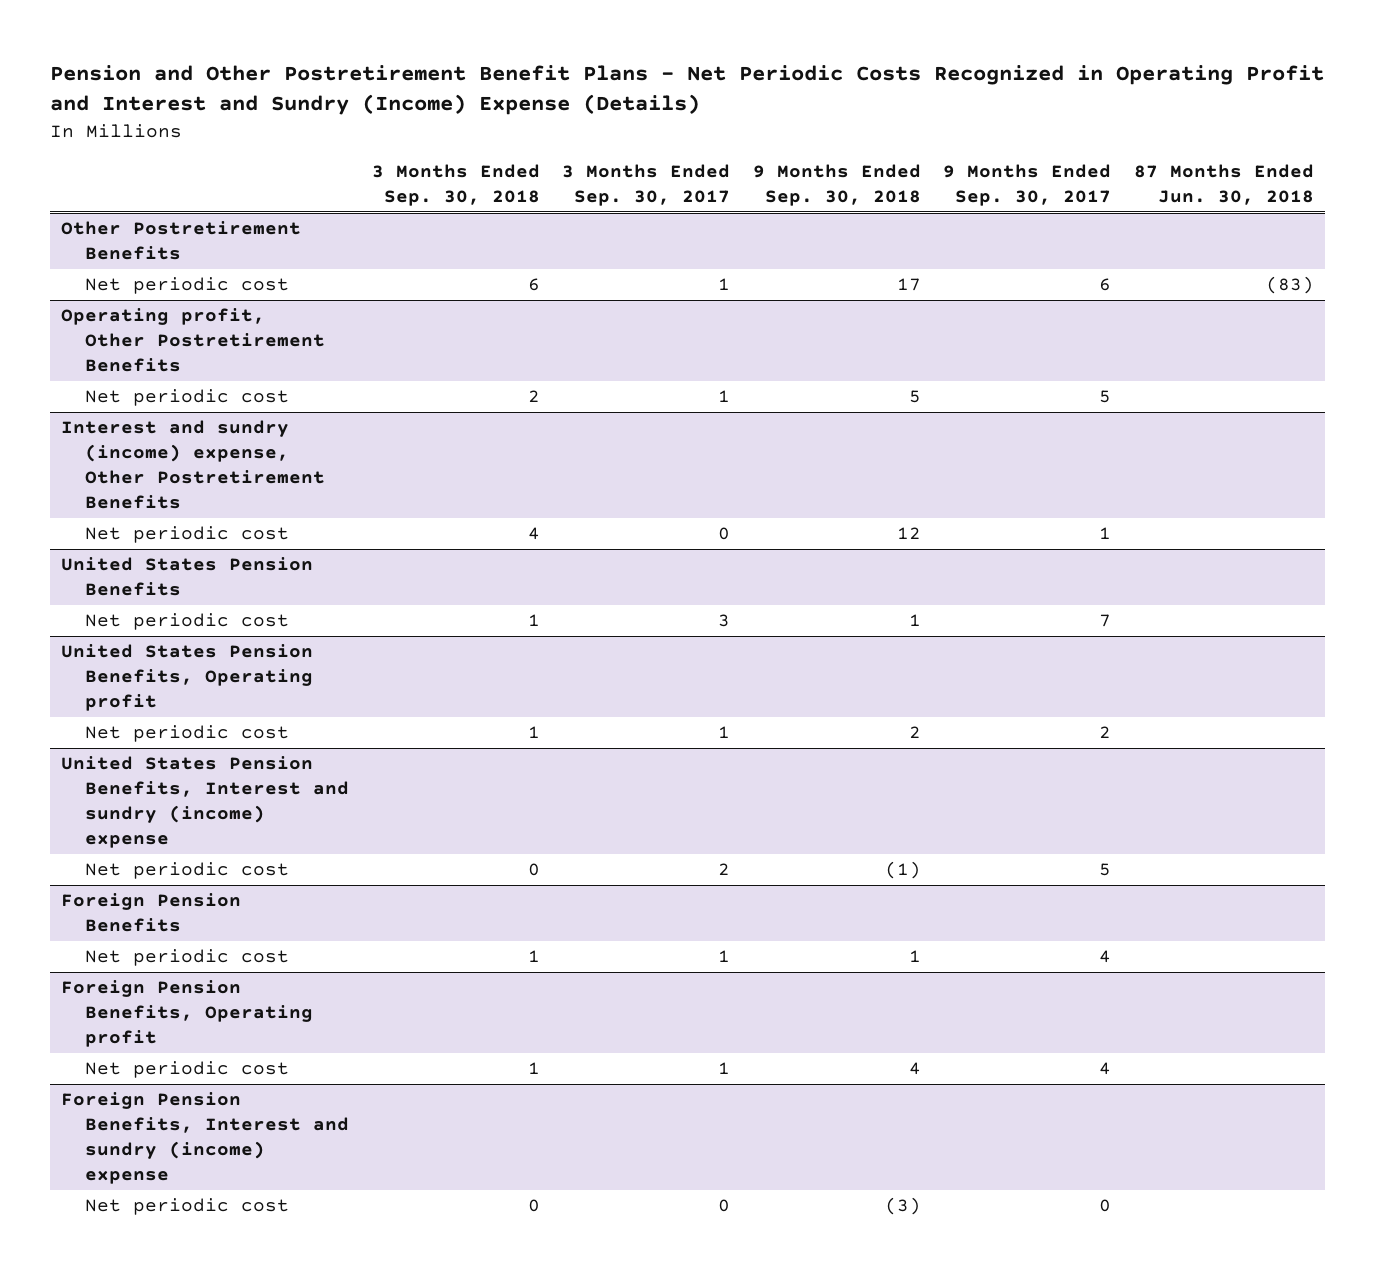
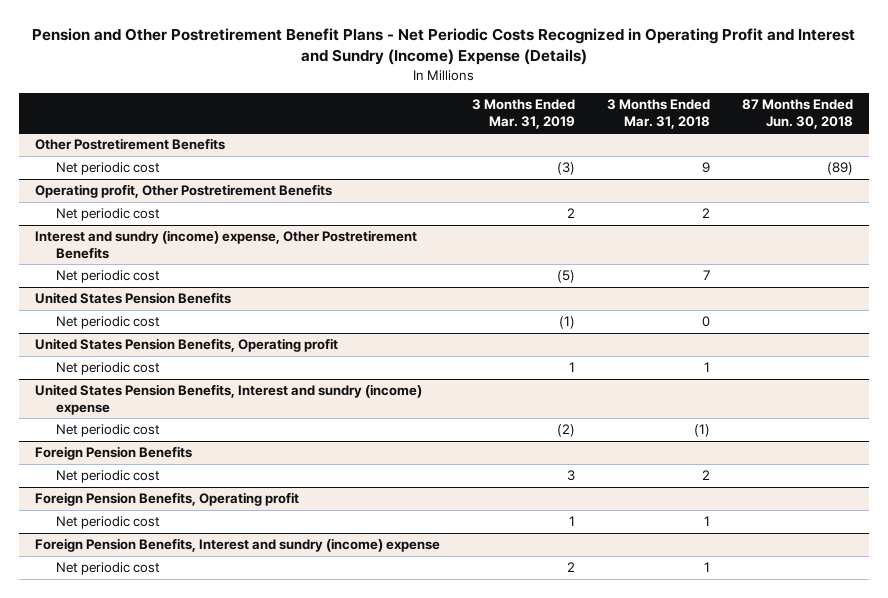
[371,164,540,207] 3 Months Ended Sep. 30, 2018 -> none
[562,164,731,207] 3 Months Ended Sep. 30, 2017 -> none
[752,164,921,207] 9 Months Ended Sep. 30, 2018 -> none
[943,164,1112,207] 9 Months Ended Sep. 30, 2017 -> none
none -> [471,99,575,129] 3 Months Ended Mar. 31, 2019
none -> [606,99,710,129] 3 Months Ended Mar. 31, 2018
[1265,276,1314,295] (83) -> [827,162,854,176] (89)

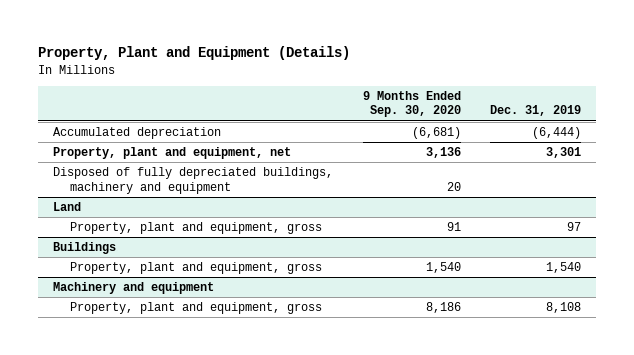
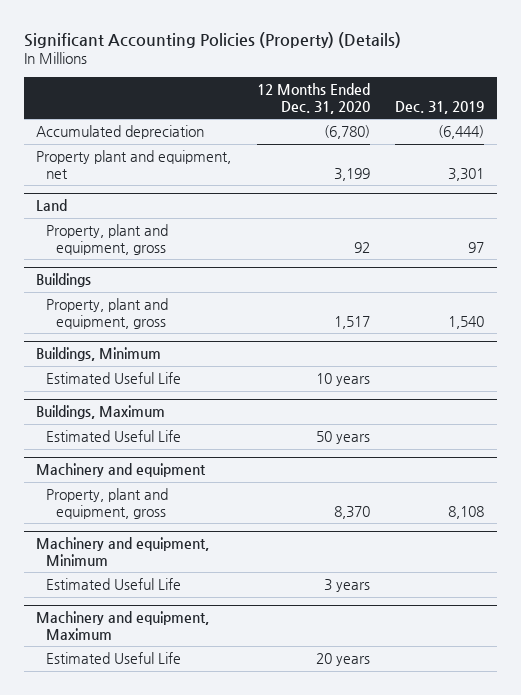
[38,46,351,61] Property, Plant and Equipment (Details) -> [23,31,401,48] Significant Accounting Policies (Property) (Details)
[362,91,461,118] 9 Months Ended Sep. 30, 2020 -> none
none -> [256,83,370,114] 12 Months Ended Dec. 31, 2020
[53,167,334,194] Disposed of fully depreciated buildings, machinery and equipment -> none
[53,147,292,160] Property, plant and equipment, net -> [36,150,232,179] Property plant and equipment, net
none -> [36,347,162,362] Buildings, Minimum
none -> [46,372,182,385] Estimated Useful Life
none -> [36,405,166,420] Buildings, Maximum
none -> [46,430,182,443] Estimated Useful Life
none -> [36,537,210,566] Machinery and equipment, Minimum
none -> [46,578,182,591] Estimated Useful Life
none -> [36,611,210,640] Machinery and equipment, Maximum
none -> [46,652,182,665] Estimated Useful Life

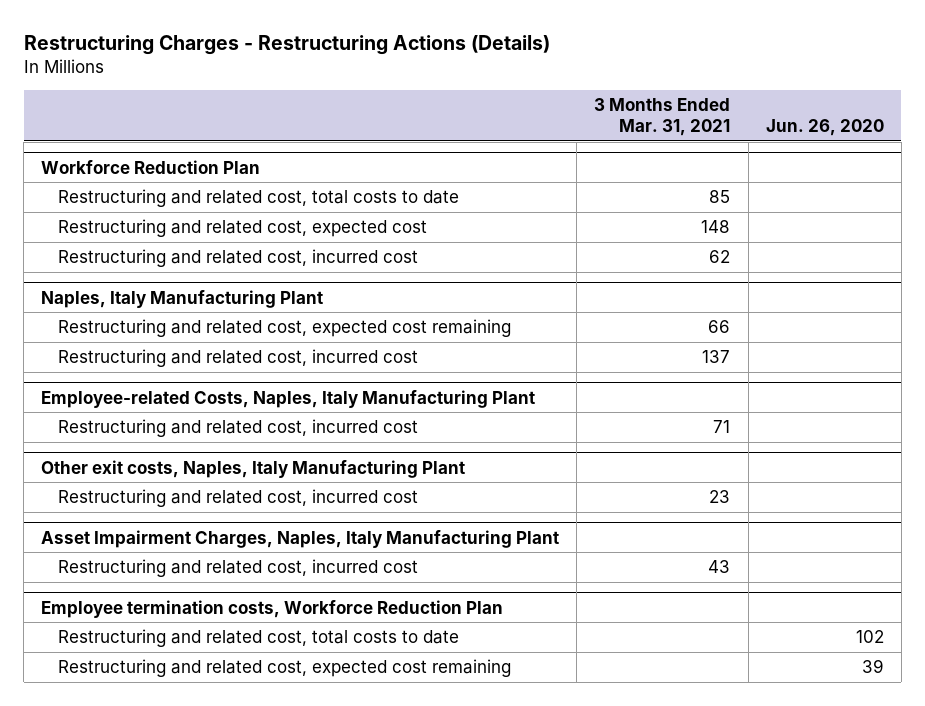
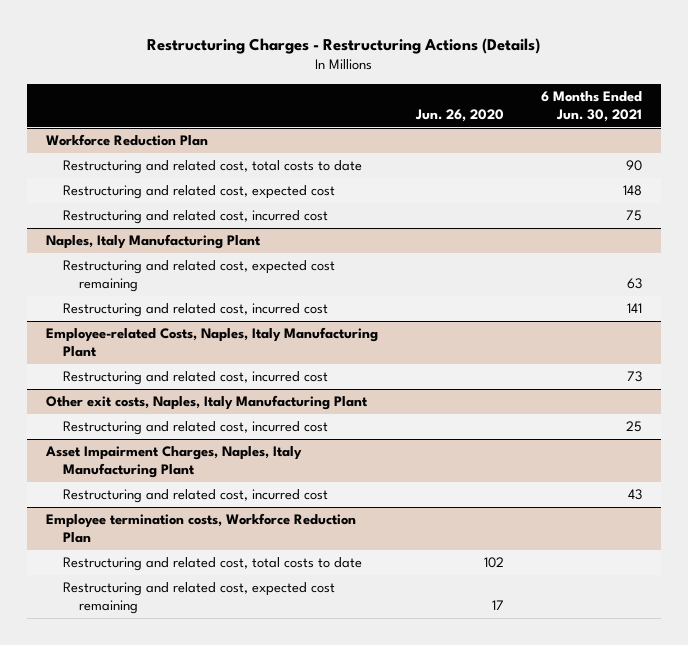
[594,97,731,136] 3 Months Ended Mar. 31, 2021 -> none
none -> [541,90,643,122] 6 Months Ended Jun. 30, 2021
[861,659,884,674] 39 -> [491,600,504,611] 17

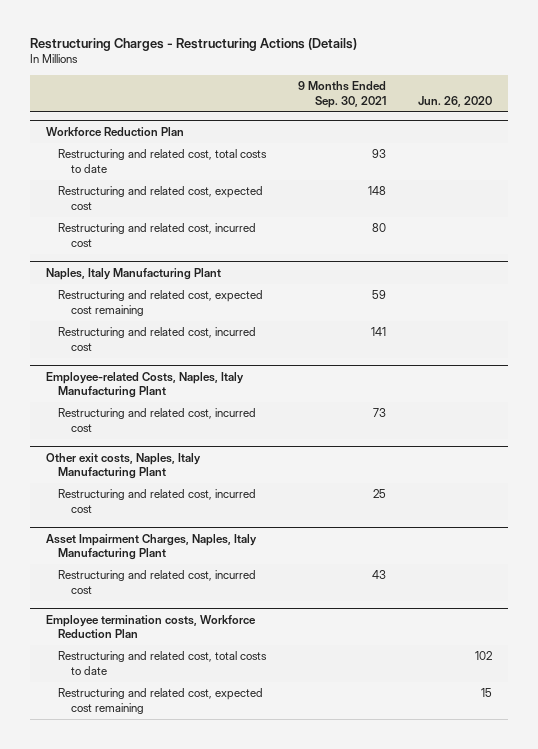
[541,90,643,122] 6 Months Ended Jun. 30, 2021 -> none
none -> [297,80,386,108] 9 Months Ended Sep. 30, 2021
[491,600,504,611] 17 -> [480,688,492,698] 15

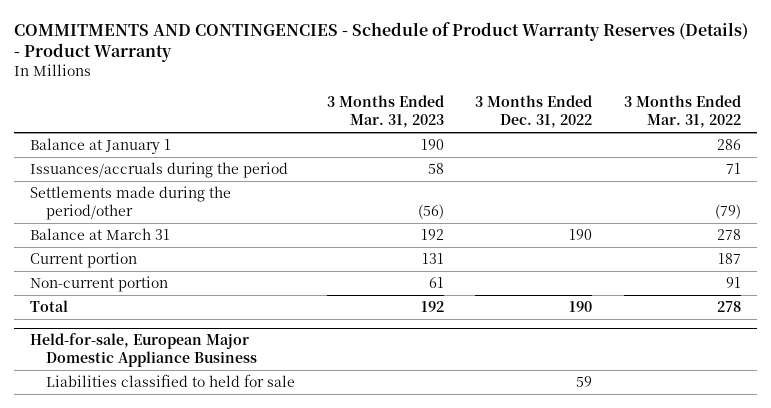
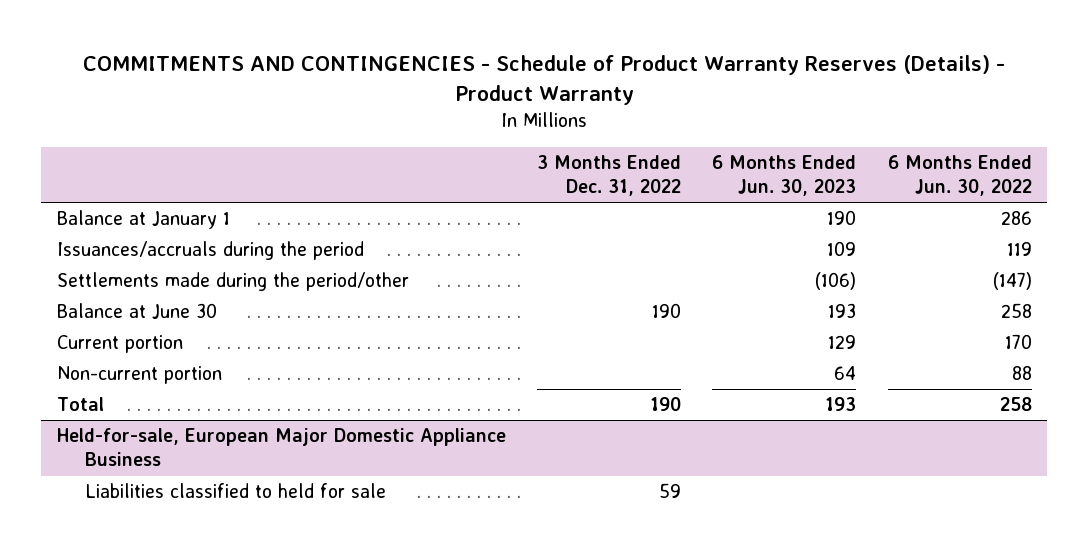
[326,95,444,129] 3 Months Ended Mar. 31, 2023 -> none
[624,95,742,129] 3 Months Ended Mar. 31, 2022 -> none
none -> [712,154,857,196] 6 Months Ended Jun. 30, 2023
none -> [887,154,1032,196] 6 Months Ended Jun. 30, 2022
[29,228,170,241] Balance at March 31 -> [56,303,217,320] Balance at June 30

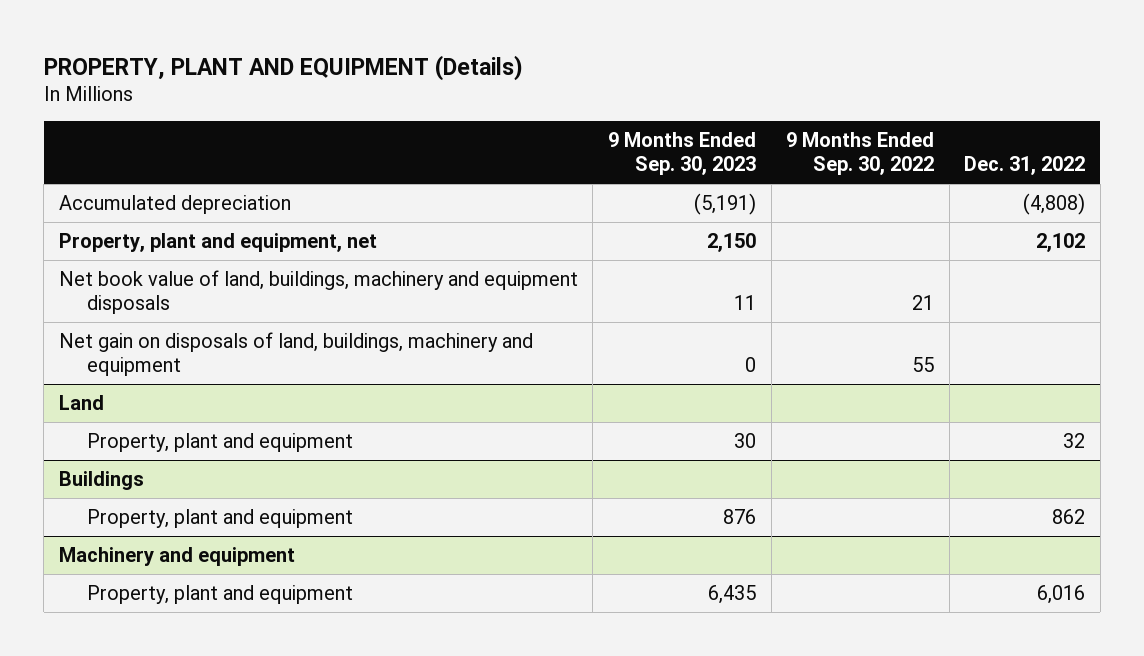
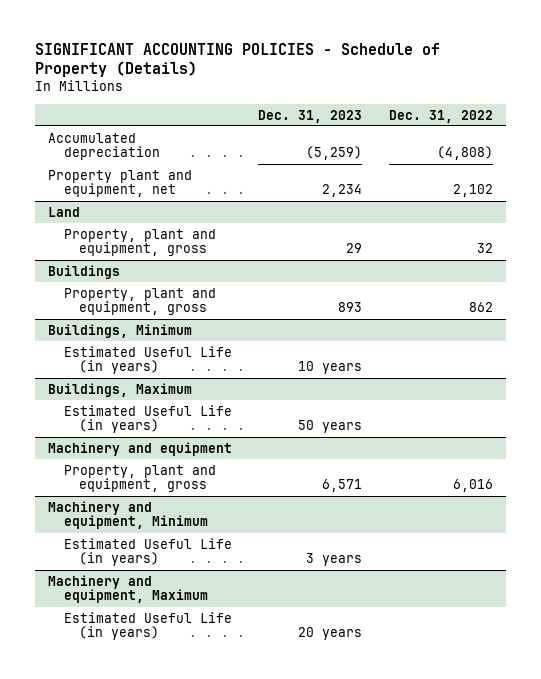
[43,54,523,81] PROPERTY, PLANT AND EQUIPMENT (Details) -> [35,42,441,78] SIGNIFICANT ACCOUNTING POLICIES - Schedule of Property (Details)
[608,132,757,176] 9 Months Ended Sep. 30, 2023 -> none
[786,132,935,176] 9 Months Ended Sep. 30, 2022 -> none
none -> [258,109,363,123] Dec. 31, 2023
[58,270,578,315] Net book value of land, buildings, machinery and equipment disposals -> none
[58,332,533,377] Net gain on disposals of land, buildings, machinery and equipment -> none
[58,233,377,253] Property, plant and equipment, net -> [48,169,193,198] Property plant and equipment, net
[86,433,353,453] Property, plant and equipment -> [63,228,216,257] Property, plant and equipment, gross
[86,509,353,529] Property, plant and equipment -> [63,287,216,316] Property, plant and equipment, gross
none -> [48,323,193,338] Buildings, Minimum
none -> [63,345,232,375] Estimated Useful Life (in years)
none -> [48,382,193,397] Buildings, Maximum
none -> [63,404,232,434] Estimated Useful Life (in years)
[86,585,353,605] Property, plant and equipment -> [63,464,216,493] Property, plant and equipment, gross
none -> [48,500,208,530] Machinery and equipment, Minimum
none -> [63,537,232,567] Estimated Useful Life (in years)
none -> [48,574,208,604] Machinery and equipment, Maximum
none -> [63,611,232,641] Estimated Useful Life (in years)

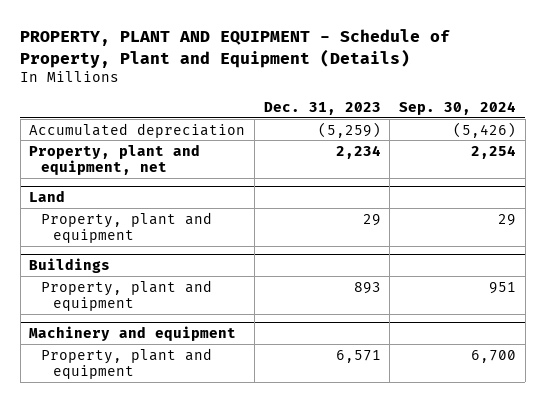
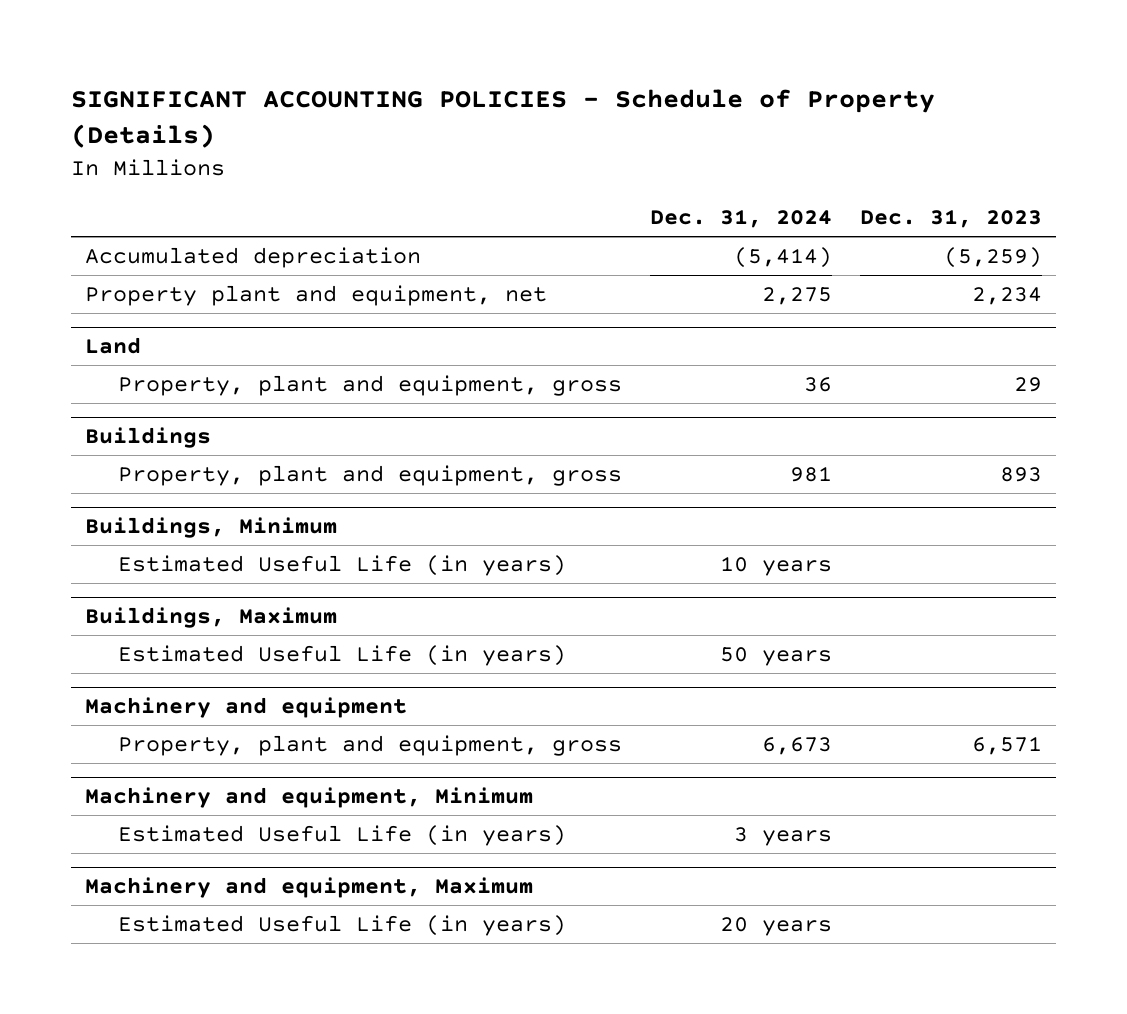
[20,28,451,68] PROPERTY, PLANT AND EQUIPMENT - Schedule of Property, Plant and Equipment (Details) -> [70,89,935,149] SIGNIFICANT ACCOUNTING POLICIES - Schedule of Property (Details)
[399,101,517,116] Sep. 30, 2024 -> none
none -> [650,208,833,228] Dec. 31, 2024
[29,143,201,175] Property, plant and equipment, net -> [84,284,547,306] Property plant and equipment, net
[41,211,213,243] Property, plant and equipment -> [117,374,622,396] Property, plant and equipment, gross
[41,279,213,311] Property, plant and equipment -> [117,464,622,486] Property, plant and equipment, gross
none -> [84,517,337,539] Buildings, Minimum
none -> [117,554,566,576] Estimated Useful Life (in years)
none -> [84,607,337,629] Buildings, Maximum
none -> [117,644,566,666] Estimated Useful Life (in years)
[41,347,213,379] Property, plant and equipment -> [117,734,622,756] Property, plant and equipment, gross
none -> [84,787,533,809] Machinery and equipment, Minimum
none -> [117,824,566,846] Estimated Useful Life (in years)
none -> [84,877,533,899] Machinery and equipment, Maximum
none -> [117,914,566,936] Estimated Useful Life (in years)

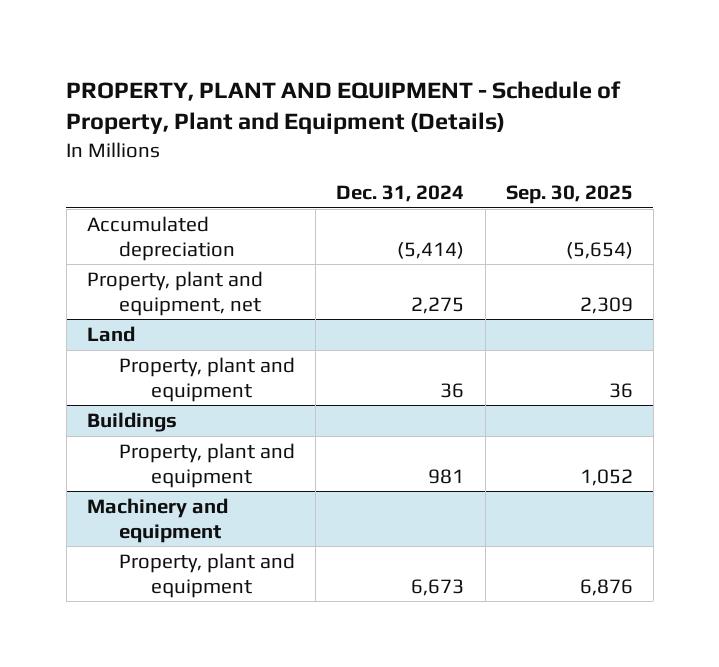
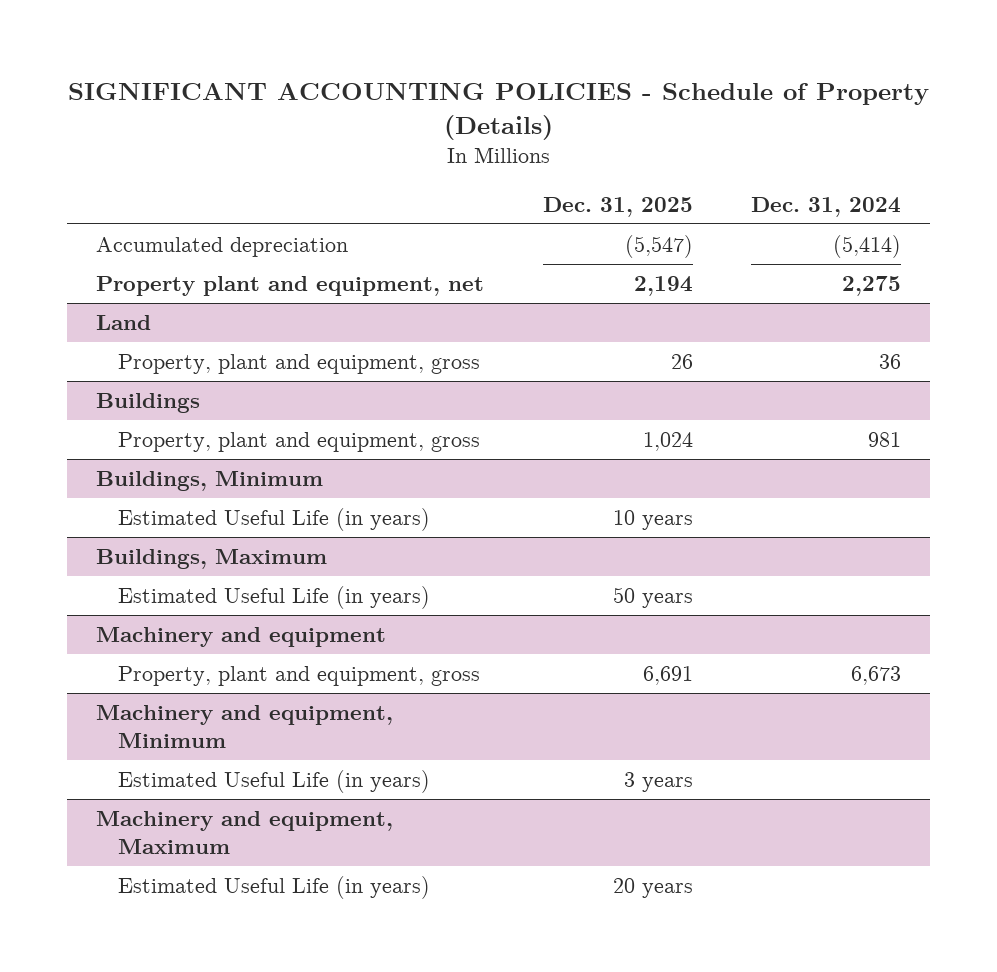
[66,80,622,135] PROPERTY, PLANT AND EQUIPMENT - Schedule of Property, Plant and Equipment (Details) -> [67,83,929,140] SIGNIFICANT ACCOUNTING POLICIES - Schedule of Property (Details)
[505,185,633,205] Sep. 30, 2025 -> none
none -> [542,196,693,217] Dec. 31, 2025
[86,270,263,316] Property, plant and equipment, net -> [96,275,485,296] Property plant and equipment, net
[118,356,295,402] Property, plant and equipment -> [118,353,481,374] Property, plant and equipment, gross
[118,442,295,488] Property, plant and equipment -> [118,431,481,452] Property, plant and equipment, gross
none -> [96,470,324,491] Buildings, Minimum
none -> [118,507,431,531] Estimated Useful Life (in years)
none -> [96,548,328,569] Buildings, Maximum
none -> [118,585,431,609] Estimated Useful Life (in years)
[118,552,295,598] Property, plant and equipment -> [118,665,481,686] Property, plant and equipment, gross
none -> [96,704,394,748] Machinery and equipment, Minimum
none -> [118,769,431,793] Estimated Useful Life (in years)
none -> [96,810,394,854] Machinery and equipment, Maximum
none -> [118,875,431,899] Estimated Useful Life (in years)

